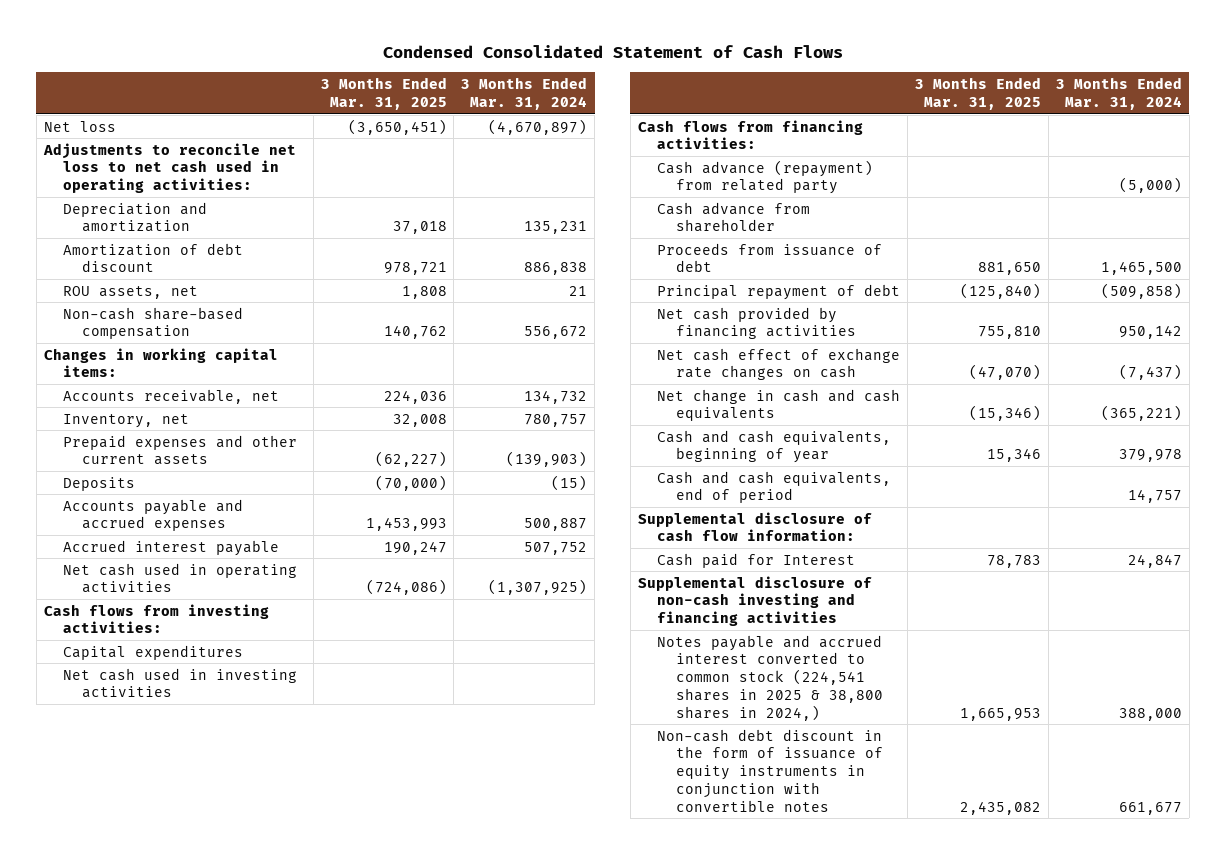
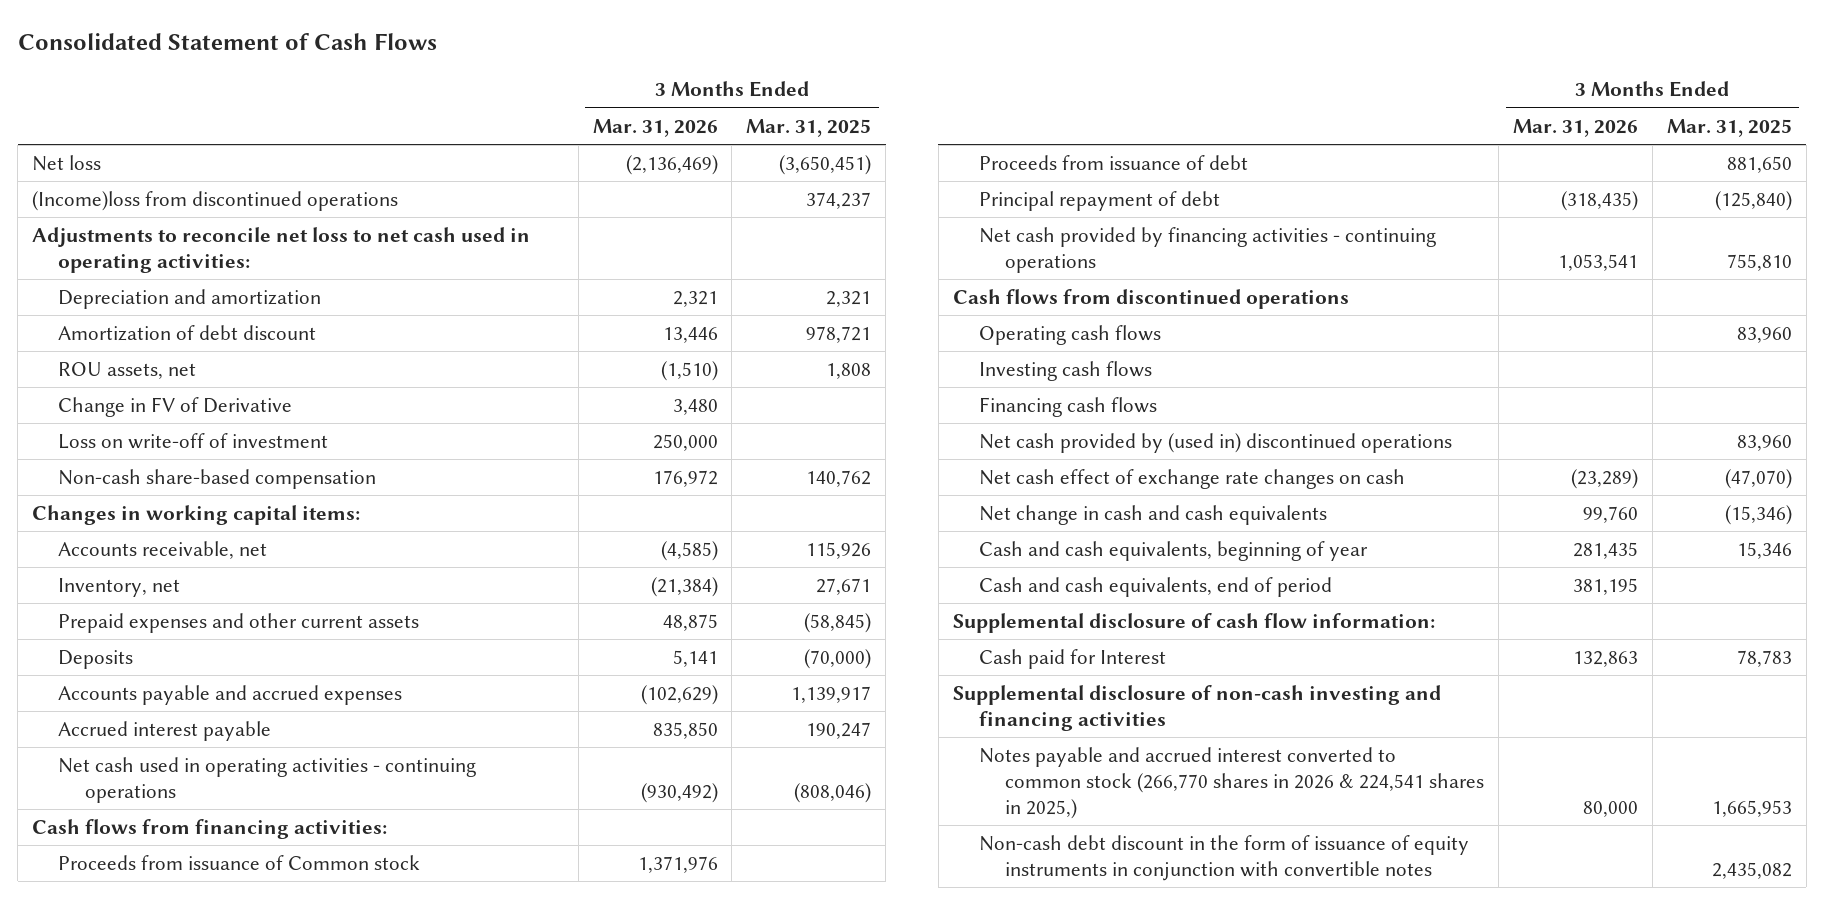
[382,45,843,59] Condensed Consolidated Statement of Cash Flows -> [17,33,437,51] Consolidated Statement of Cash Flows
[461,77,588,110] 3 Months Ended Mar. 31, 2024 -> none
none -> [592,118,718,137] Mar. 31, 2026
none -> [32,191,399,212] (Income)loss from discontinued operations
[392,221,447,235] 37,018 -> [826,291,872,308] 2,321
none -> [58,397,293,418] Change in FV of Derivative
none -> [58,433,329,450] Loss on write-off of investment
[383,389,447,404] 224,036 -> [806,542,872,560] 115,926
[392,413,447,427] 32,008 -> [816,578,872,596] 27,671
[374,451,447,468] (62,227) -> [804,613,872,634] (58,845)
[365,517,447,532] 1,453,993 -> [791,686,872,704] 1,139,917
[43,603,269,634] Cash flows from investing activities: -> none
[62,644,243,660] Capital expenditures -> none
[62,667,297,699] Net cash used in investing activities -> none
[62,562,297,594] Net cash used in operating activities -> [58,757,477,804] Net cash used in operating activities - continuing operations
[365,579,447,596] (724,086) -> [794,783,872,804] (808,046)
[656,159,873,195] Cash advance (repayment) from related party -> none
[656,201,810,233] Cash advance from shareholder -> none
none -> [58,855,421,871] Proceeds from issuance of Common stock
[656,306,857,340] Net cash provided by financing activities -> [978,227,1436,274] Net cash provided by financing activities - continuing operations
none -> [952,289,1349,310] Cash flows from discontinued operations
none -> [978,325,1161,346] Operating cash flows
none -> [978,361,1152,382] Investing cash flows
none -> [978,397,1157,418] Financing cash flows
none -> [978,433,1452,454] Net cash provided by (used in) discontinued operations
[656,634,884,721] Notes payable and accrued interest converted to common stock (224,541 shares in 2025 & 38,800 shares in 2024,) -> [978,747,1485,820] Notes payable and accrued interest converted to common stock (266,770 shares in 2026 & 224,541 shares in 2025,)

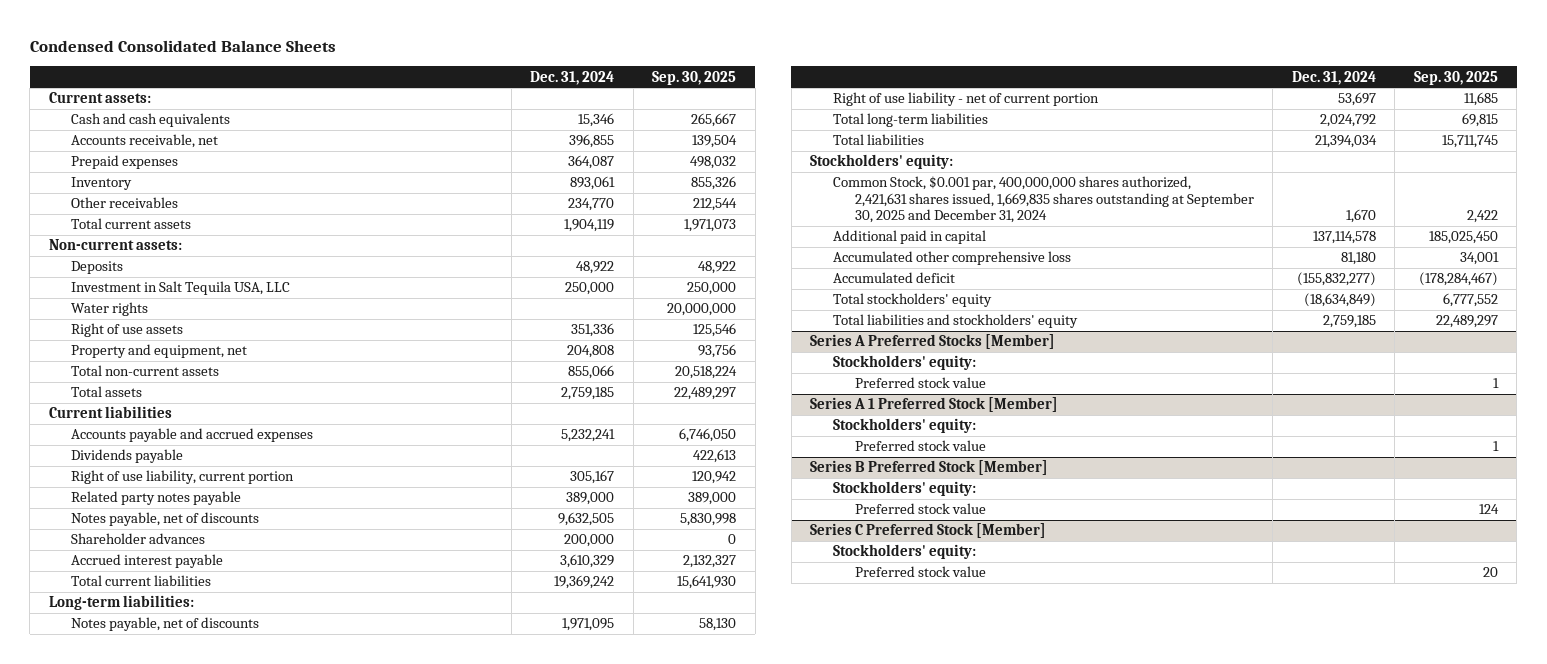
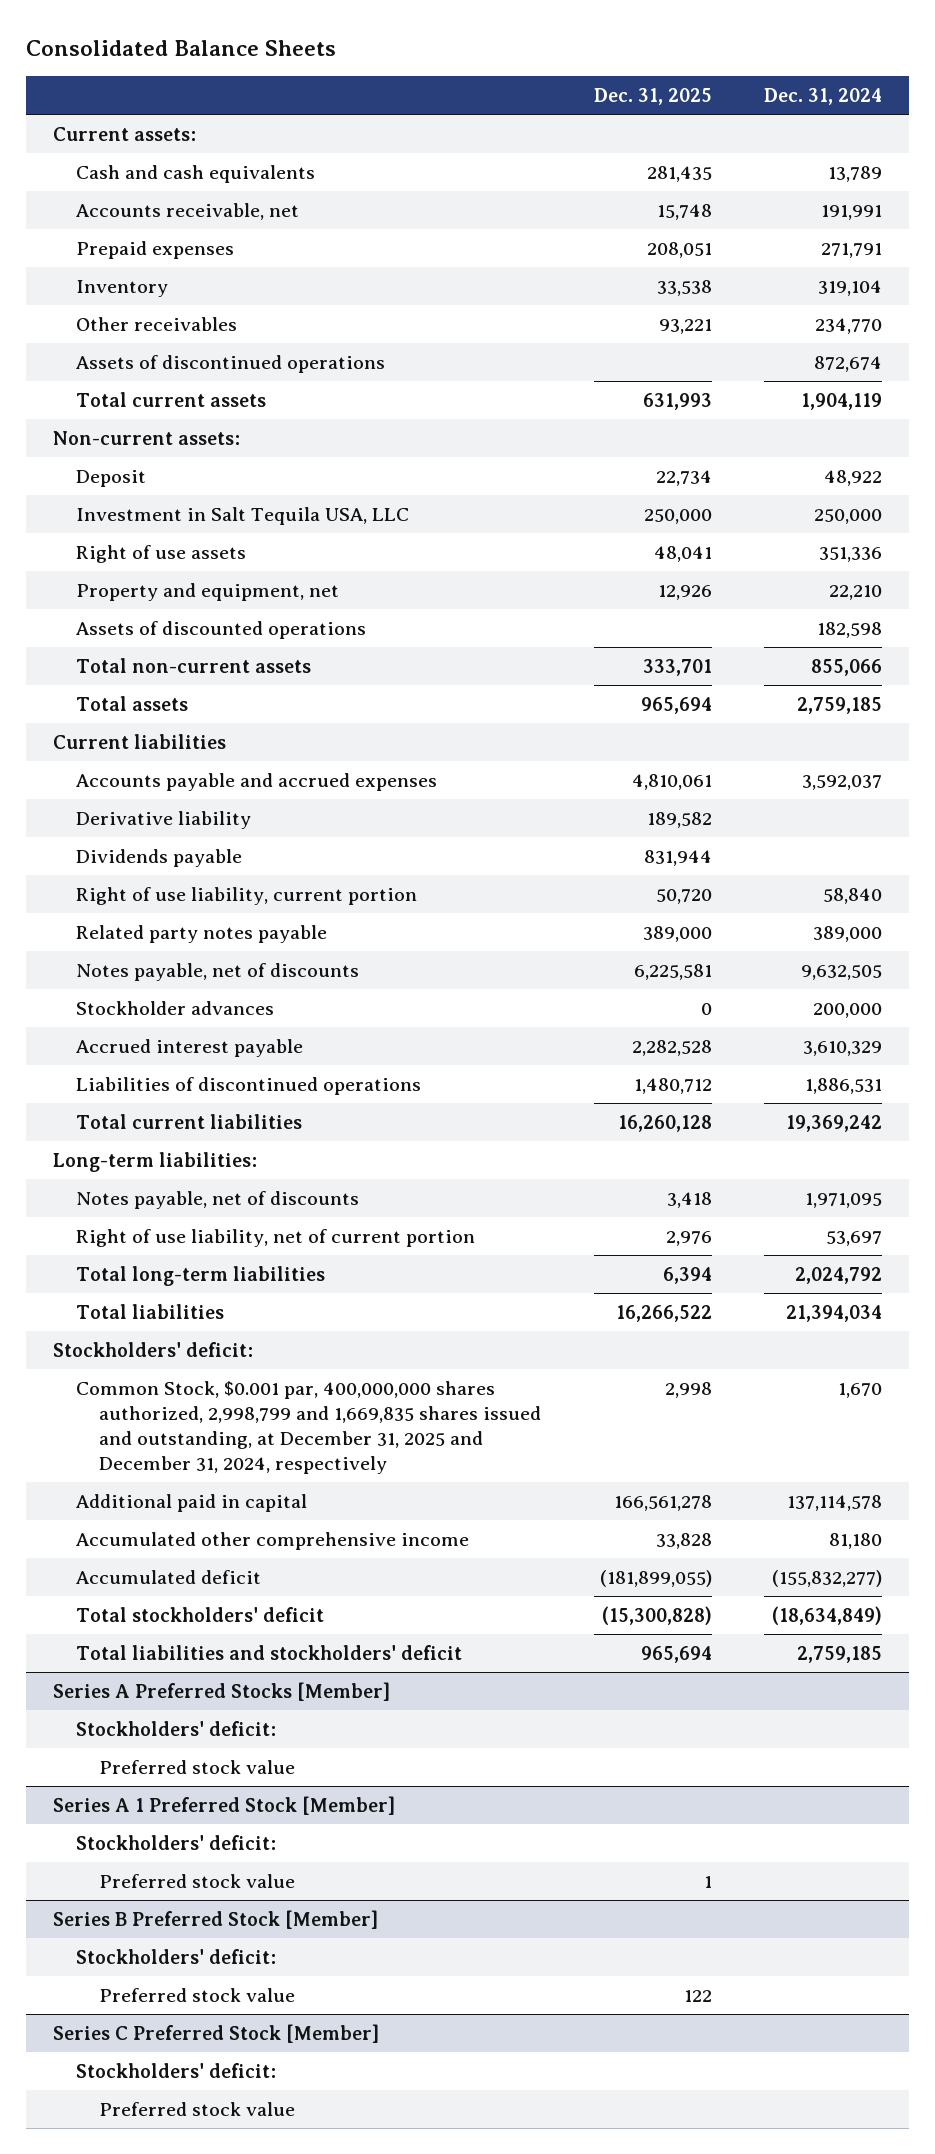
[29,39,336,52] Condensed Consolidated Balance Sheets -> [26,40,337,57] Consolidated Balance Sheets
[652,70,737,85] Sep. 30, 2025 -> none
none -> [593,87,712,105] Dec. 31, 2025
[578,113,615,128] 15,346 -> [828,165,883,182] 13,789
[569,134,615,149] 396,855 -> [821,204,883,220] 191,991
[568,155,615,170] 364,087 -> [821,242,883,258] 271,791
[570,176,616,191] 893,061 -> [818,279,883,296] 319,104
none -> [75,354,385,373] Assets of discontinued operations
[71,261,124,275] Deposits -> [75,469,146,487] Deposit
[71,302,149,317] Water rights -> none
[567,345,615,359] 204,808 -> [829,584,883,600] 22,210
none -> [75,620,366,639] Assets of discounted operations
[561,429,616,443] 5,232,241 -> [802,774,883,790] 3,592,037
none -> [75,810,251,829] Derivative liability
[570,470,615,485] 305,167 -> [823,887,883,904] 58,840
[71,533,206,545] Shareholder advances -> [75,1000,274,1015] Stockholder advances
none -> [75,1076,421,1095] Liabilities of discontinued operations
[832,92,1099,107] Right of use liability - net of current portion -> [75,1228,475,1247] Right of use liability, net of current portion
[810,154,954,170] Stockholders' equity: -> [52,1341,253,1357] Stockholders' deficit:
[832,176,1254,224] Common Stock, $0.001 par, 400,000,000 shares authorized, 2,421,631 shares issued, 1,669,835 shares outstanding at September 30, 2025 and December 31, 2024 -> [75,1380,542,1474] Common Stock, $0.001 par, 400,000,000 shares authorized, 2,998,799 and 1,669,835 shares issued and outstanding, at December 31, 2025 and December 31, 2024, respectively
[832,251,1071,266] Accumulated other comprehensive loss -> [75,1531,469,1550] Accumulated other comprehensive income
[832,293,992,308] Total stockholders' equity -> [75,1606,324,1622] Total stockholders' deficit
[832,314,1078,329] Total liabilities and stockholders' equity -> [75,1644,462,1660] Total liabilities and stockholders' deficit
[832,355,976,371] Stockholders' equity: -> [75,1720,276,1736] Stockholders' deficit:
[832,418,976,434] Stockholders' equity: -> [75,1834,276,1850] Stockholders' deficit:
[832,481,976,497] Stockholders' equity: -> [75,1948,276,1964] Stockholders' deficit:
[832,544,976,560] Stockholders' equity: -> [75,2062,276,2078] Stockholders' deficit:

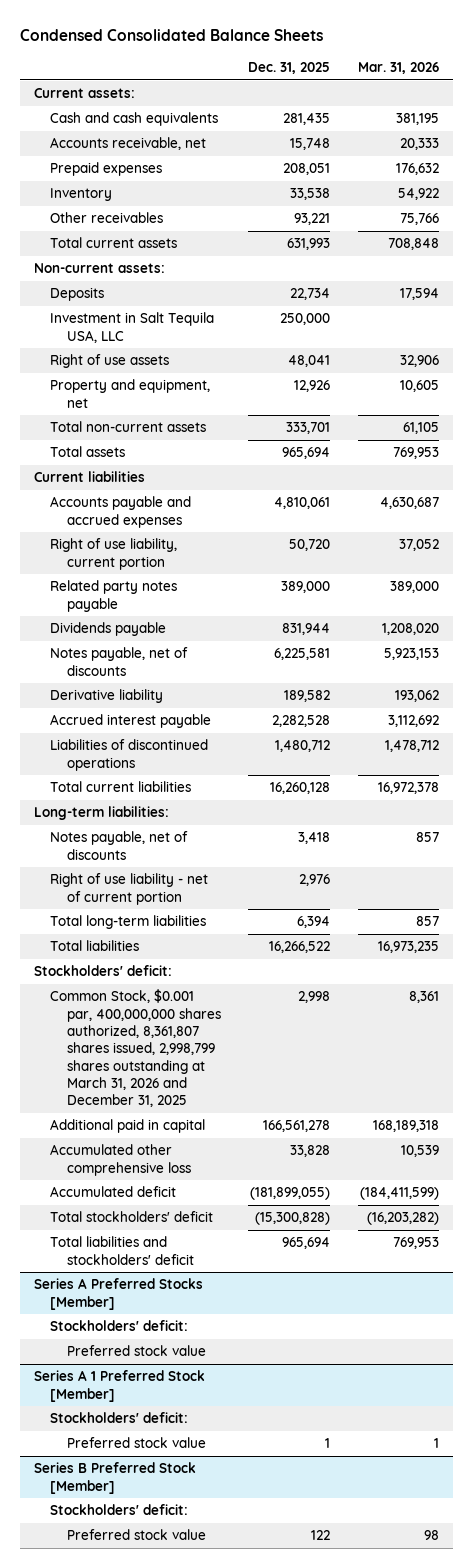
[26,40,337,57] Consolidated Balance Sheets -> [20,28,324,41] Condensed Consolidated Balance Sheets
[764,87,883,105] Dec. 31, 2024 -> none
none -> [357,61,439,74] Mar. 31, 2026
[75,354,385,373] Assets of discontinued operations -> none
[75,469,146,487] Deposit -> [50,287,105,302] Deposits
[75,620,366,639] Assets of discounted operations -> none
[75,848,242,867] Dividends payable -> [50,622,167,637] Dividends payable
[75,1000,274,1015] Stockholder advances -> none
[75,810,251,829] Derivative liability -> [50,689,164,704] Derivative liability
[75,1228,475,1247] Right of use liability, net of current portion -> [50,873,209,905] Right of use liability - net of current portion
[75,1380,542,1474] Common Stock, $0.001 par, 400,000,000 shares authorized, 2,998,799 and 1,669,835 shares issued and outstanding, at December 31, 2025 and December 31, 2024, respectively -> [50,989,221,1108] Common Stock, $0.001 par, 400,000,000 shares authorized, 8,361,807 shares issued, 2,998,799 shares outstanding at March 31, 2026 and December 31, 2025
[75,1531,469,1550] Accumulated other comprehensive income -> [50,1144,191,1176] Accumulated other comprehensive loss
[52,2023,379,2043] Series C Preferred Stock [Member] -> none
[75,2062,276,2078] Stockholders' deficit: -> none
[99,2101,296,2116] Preferred stock value -> none

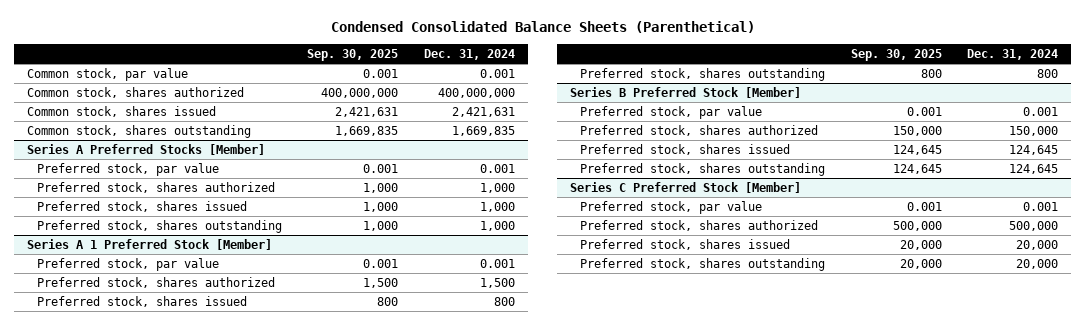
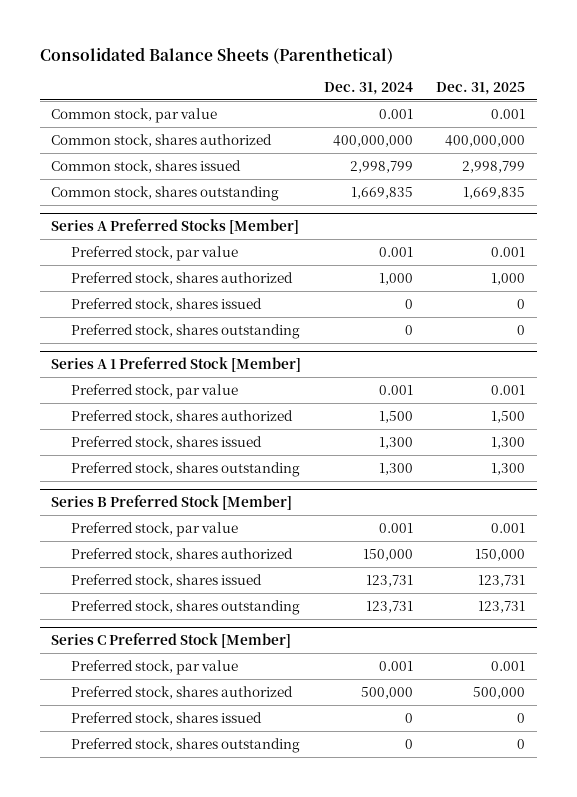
[330,21,755,34] Condensed Consolidated Balance Sheets (Parenthetical) -> [39,46,393,64] Consolidated Balance Sheets (Parenthetical)
[307,48,399,61] Sep. 30, 2025 -> none
none -> [436,82,526,96] Dec. 31, 2025
[452,106,516,117] 2,421,631 -> [350,160,414,173] 2,998,799
[480,201,516,212] 1,000 -> [405,298,414,309] 0
[480,220,516,231] 1,000 -> [405,324,414,335] 0
[494,296,516,306] 800 -> [379,436,414,449] 1,300
[1037,68,1059,78] 800 -> [379,462,414,475] 1,300
[1009,144,1059,155] 124,645 -> [366,574,414,587] 123,731
[1009,163,1059,174] 124,645 -> [366,600,414,613] 123,731
[1016,239,1059,250] 20,000 -> [405,712,414,723] 0
[1016,258,1059,269] 20,000 -> [405,738,414,749] 0

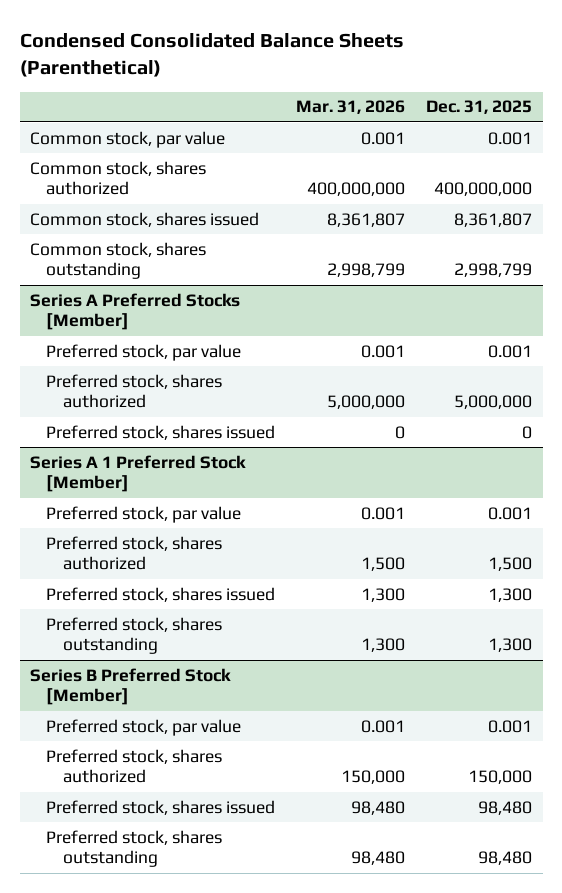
[39,46,393,64] Consolidated Balance Sheets (Parenthetical) -> [19,32,404,78] Condensed Consolidated Balance Sheets (Parenthetical)
[324,82,414,96] Dec. 31, 2024 -> none
none -> [296,100,406,115] Mar. 31, 2026
[462,160,526,173] 2,998,799 -> [454,212,533,227] 8,361,807
[463,186,526,199] 1,669,835 -> [454,263,533,278] 2,998,799
[491,272,526,285] 1,000 -> [454,395,533,410] 5,000,000
[70,323,300,339] Preferred stock, shares outstanding -> none
[51,632,292,648] Series C Preferred Stock [Member] -> none
[70,659,238,675] Preferred stock, par value -> none
[70,685,293,699] Preferred stock, shares authorized -> none
[70,711,262,725] Preferred stock, shares issued -> none
[70,737,300,753] Preferred stock, shares outstanding -> none
[478,574,526,587] 123,731 -> [478,800,533,815] 98,480
[478,600,526,613] 123,731 -> [478,851,533,866] 98,480

